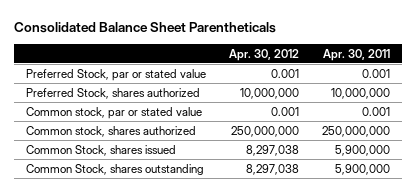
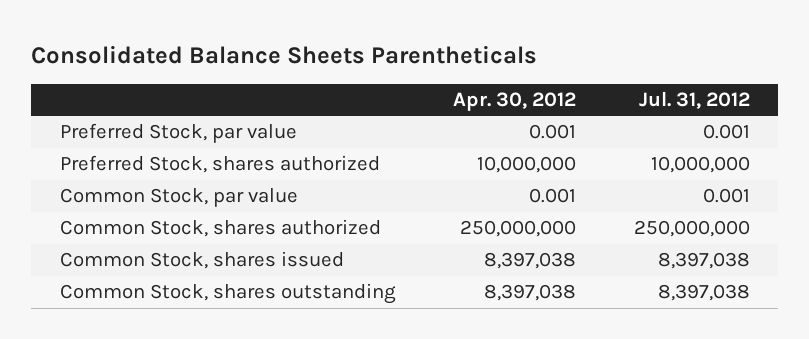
[14,22,277,34] Consolidated Balance Sheet Parentheticals -> [30,45,537,65] Consolidated Balance Sheets Parentheticals
[323,48,391,61] Apr. 30, 2011 -> none
none -> [638,91,750,110] Jul. 31, 2012
[26,68,207,81] Preferred Stock, par or stated value -> [59,123,297,144] Preferred Stock, par value
[26,106,203,119] Common stock, par or stated value -> [59,188,298,208] Common Stock, par value
[26,125,197,137] Common stock, shares authorized -> [59,219,381,238] Common Stock, shares authorized
[246,144,300,156] 8,297,038 -> [484,252,577,270] 8,397,038
[246,163,300,175] 8,297,038 -> [484,284,577,302] 8,397,038

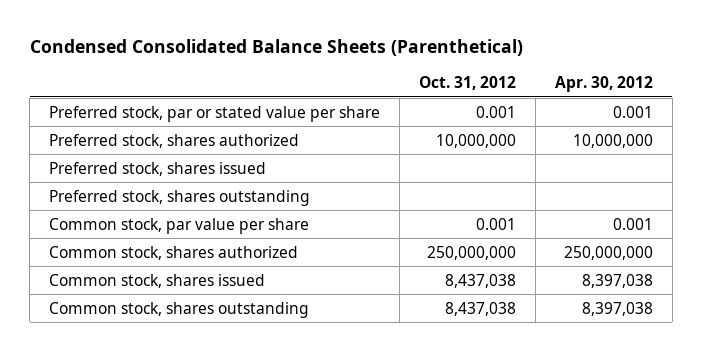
[30,45,537,65] Consolidated Balance Sheets Parentheticals -> [29,39,523,57] Condensed Consolidated Balance Sheets (Parenthetical)
[638,91,750,110] Jul. 31, 2012 -> none
none -> [418,76,516,91] Oct. 31, 2012
[59,123,297,144] Preferred Stock, par value -> [48,105,380,122] Preferred stock, par or stated value per share
[59,155,380,174] Preferred Stock, shares authorized -> [48,133,299,148] Preferred stock, shares authorized
none -> [48,161,266,176] Preferred stock, shares issued
none -> [48,189,310,206] Preferred stock, shares outstanding
[59,188,298,208] Common Stock, par value -> [48,217,309,234] Common stock, par value per share
[59,219,381,238] Common Stock, shares authorized -> [48,245,298,260] Common stock, shares authorized
[59,251,344,270] Common Stock, shares issued -> [48,273,265,288] Common stock, shares issued
[59,283,396,305] Common Stock, shares outstanding -> [48,301,309,318] Common stock, shares outstanding

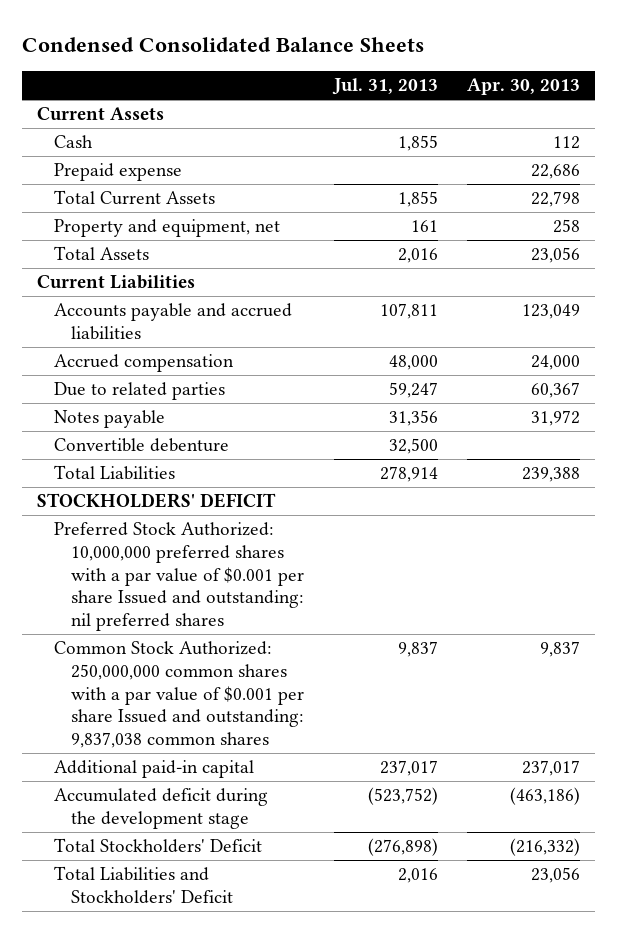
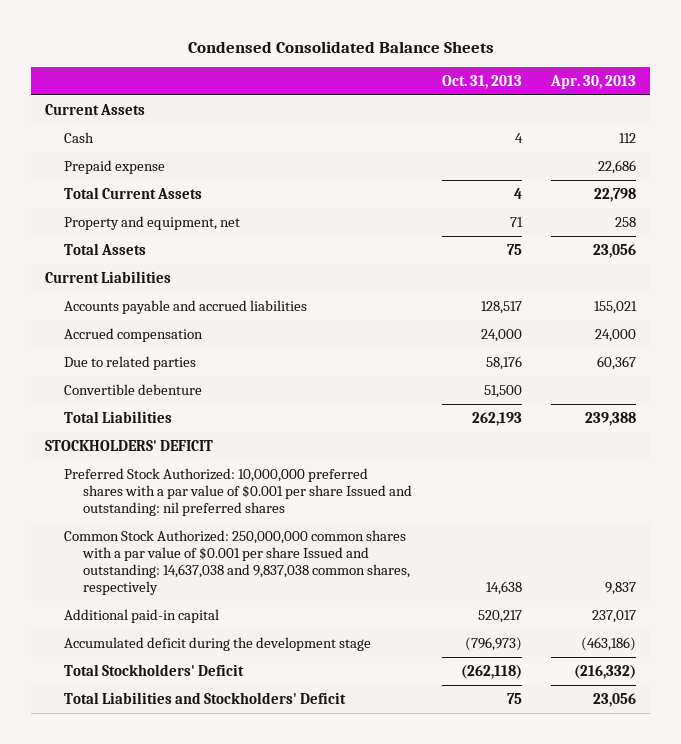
[331,78,438,96] Jul. 31, 2013 -> none
none -> [441,74,522,89] Oct. 31, 2013
[522,304,581,320] 123,049 -> [593,300,637,314] 155,021
[53,410,165,429] Notes payable -> none
[53,641,304,748] Common Stock Authorized: 250,000,000 common shares with a par value of $0.001 per share Issued and outstanding: 9,837,038 common shares -> [64,529,411,595] Common Stock Authorized: 250,000,000 common shares with a par value of $0.001 per share Issued and outstanding: 14,637,038 and 9,837,038 common shares, respectively

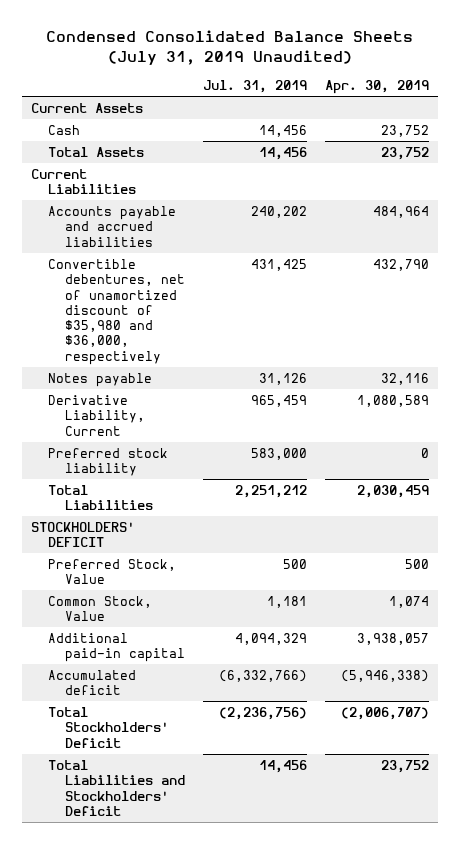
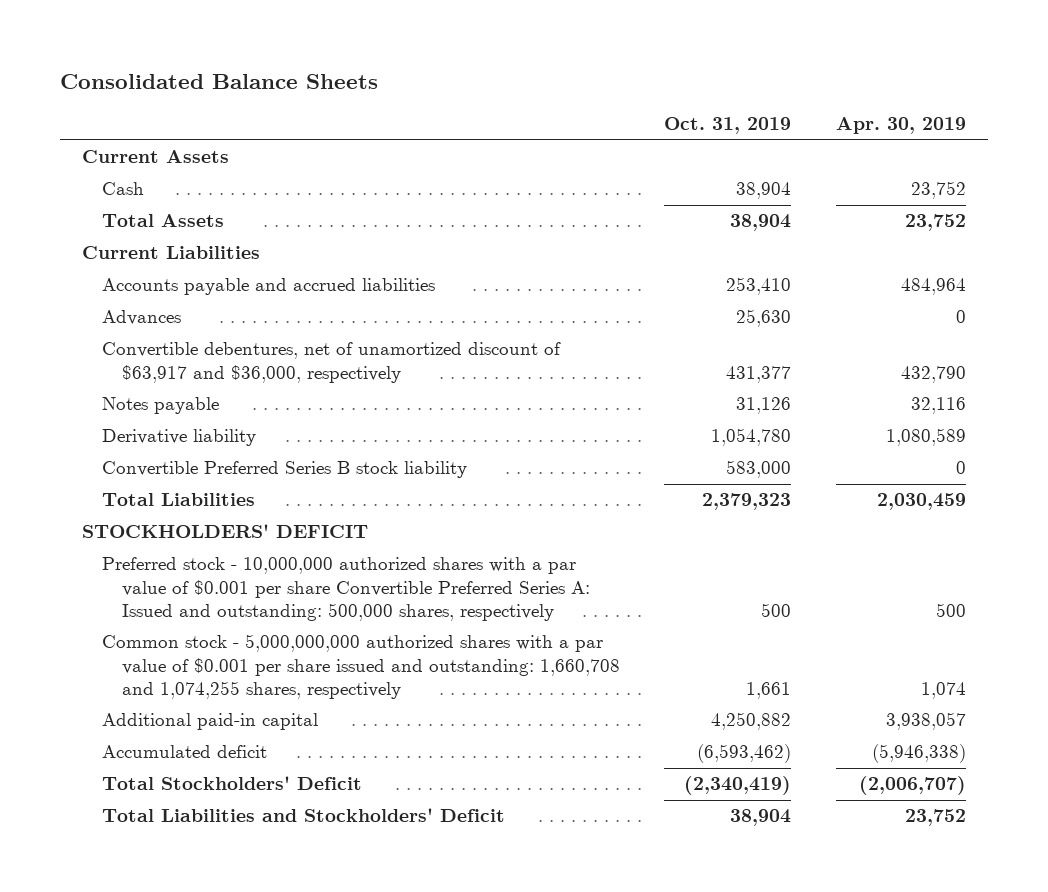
[46,29,414,65] Condensed Consolidated Balance Sheets (July 31, 2019 Unaudited) -> [60,73,379,89] Consolidated Balance Sheets
[203,80,308,94] Jul. 31, 2019 -> none
none -> [664,116,792,134] Oct. 31, 2019
none -> [102,310,182,326] Advances
[48,258,186,365] Convertible debentures, net of unamortized discount of $35,980 and $36,000, respectively -> [102,342,562,383] Convertible debentures, net of unamortized discount of $63,917 and $36,000, respectively
[48,394,146,436] Derivative Liability, Current -> [102,429,257,447] Derivative liability
[48,447,169,477] Preferred stock liability -> [102,461,468,479] Convertible Preferred Series B stock liability
[48,558,177,585] Preferred Stock, Value -> [102,557,590,621] Preferred stock - 10,000,000 authorized shares with a par value of $0.001 per share Convertible Preferred Series A: Issued and outstanding: 500,000 shares, respectively
[48,595,153,622] Common Stock, Value -> [102,634,620,699] Common stock - 5,000,000,000 authorized shares with a par value of $0.001 per share issued and outstanding: 1,660,708 and 1,074,255 shares, respectively

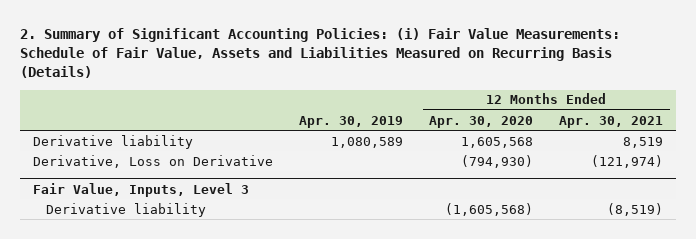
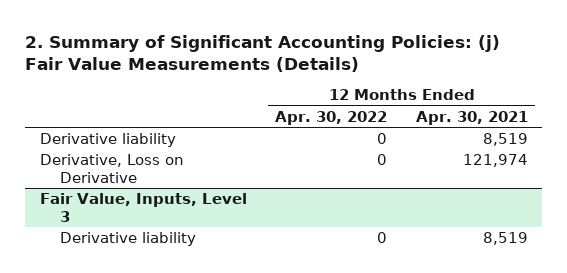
[19,28,620,79] 2. Summary of Significant Accounting Policies: (i) Fair Value Measurements: Schedule of Fair Value, Assets and Liabilities Measured on Recurring Basis (Details) -> [25,34,501,72] 2. Summary of Significant Accounting Policies: (j) Fair Value Measurements (Details)
[298,115,403,128] Apr. 30, 2019 -> none
[429,115,534,128] Apr. 30, 2020 -> none
none -> [275,110,388,125] Apr. 30, 2022
[591,154,664,168] (121,974) -> [462,153,528,167] 121,974
[607,202,664,216] (8,519) -> [482,231,528,245] 8,519

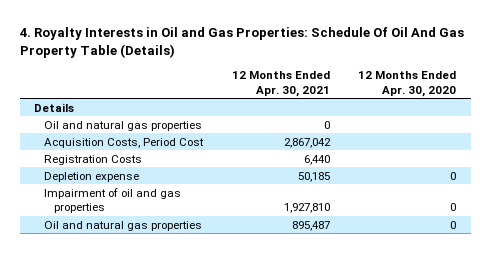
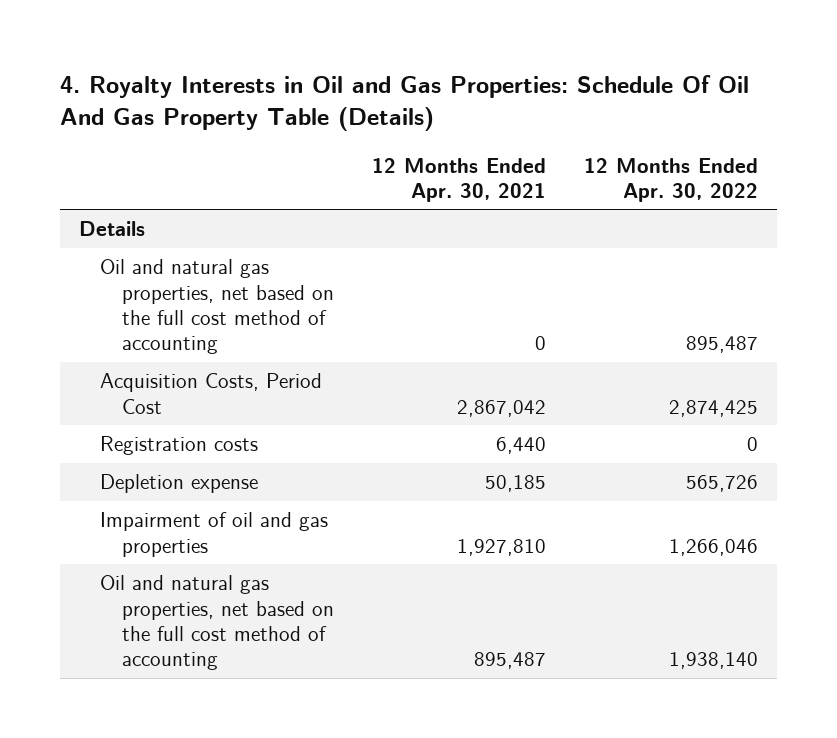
[358,71,457,97] 12 Months Ended Apr. 30, 2020 -> none
none -> [584,157,759,203] 12 Months Ended Apr. 30, 2022
[44,120,203,131] Oil and natural gas properties -> [100,259,334,355] Oil and natural gas properties, net based on the full cost method of accounting
[44,154,143,165] Registration Costs -> [100,436,259,456] Registration costs
[44,220,203,231] Oil and natural gas properties -> [100,575,334,671] Oil and natural gas properties, net based on the full cost method of accounting

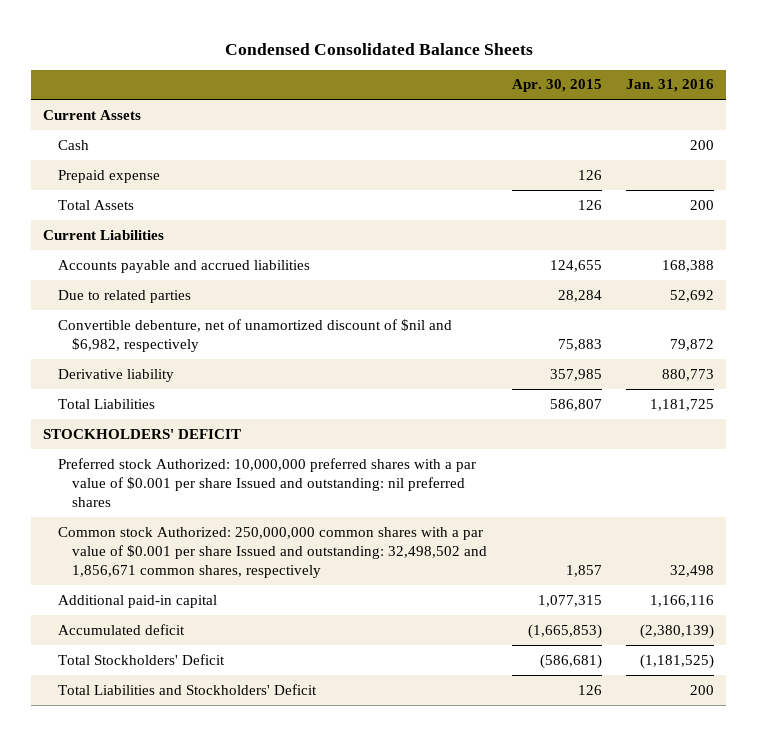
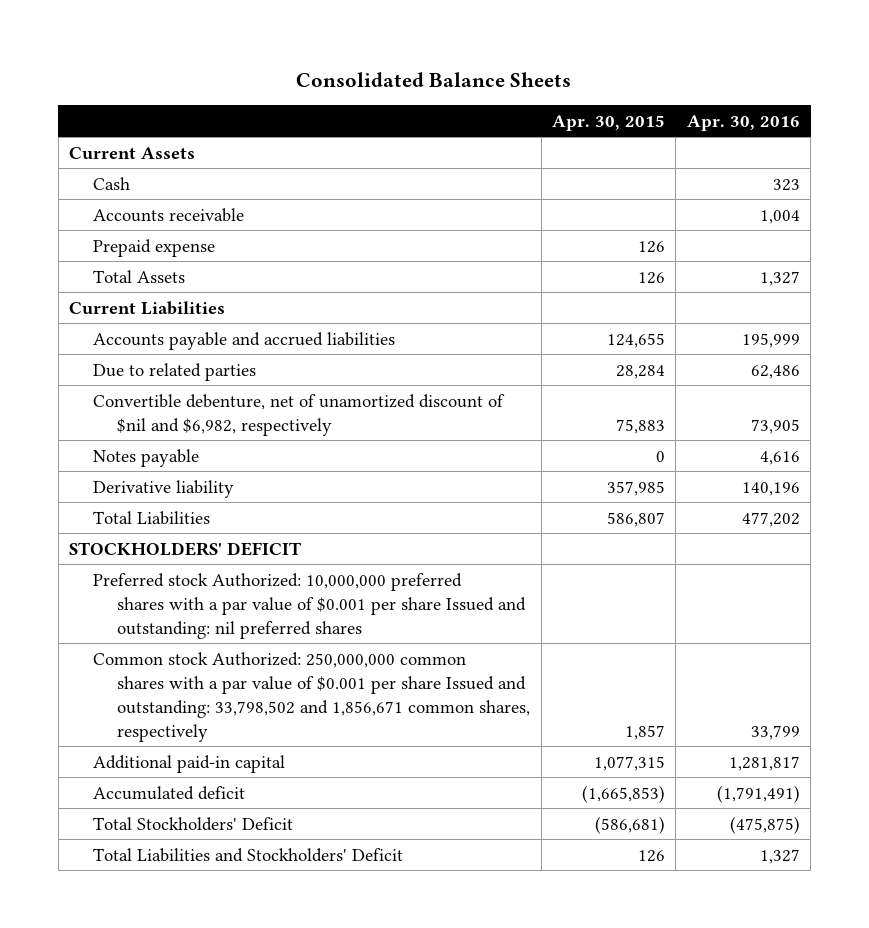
[224,42,533,55] Condensed Consolidated Balance Sheets -> [296,71,572,87] Consolidated Balance Sheets
[625,79,714,93] Jan. 31, 2016 -> none
none -> [686,114,800,131] Apr. 30, 2016
none -> [93,207,245,222] Accounts receivable
none -> [93,448,200,467] Notes payable
[57,526,488,579] Common stock Authorized: 250,000,000 common shares with a par value of $0.001 per share Issued and outstanding: 32,498,502 and 1,856,671 common shares, respectively -> [93,651,531,742] Common stock Authorized: 250,000,000 common shares with a par value of $0.001 per share Issued and outstanding: 33,798,502 and 1,856,671 common shares, respectively

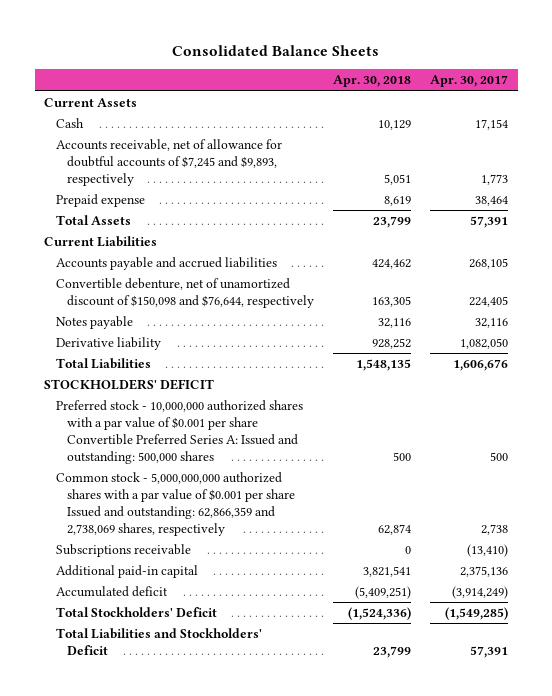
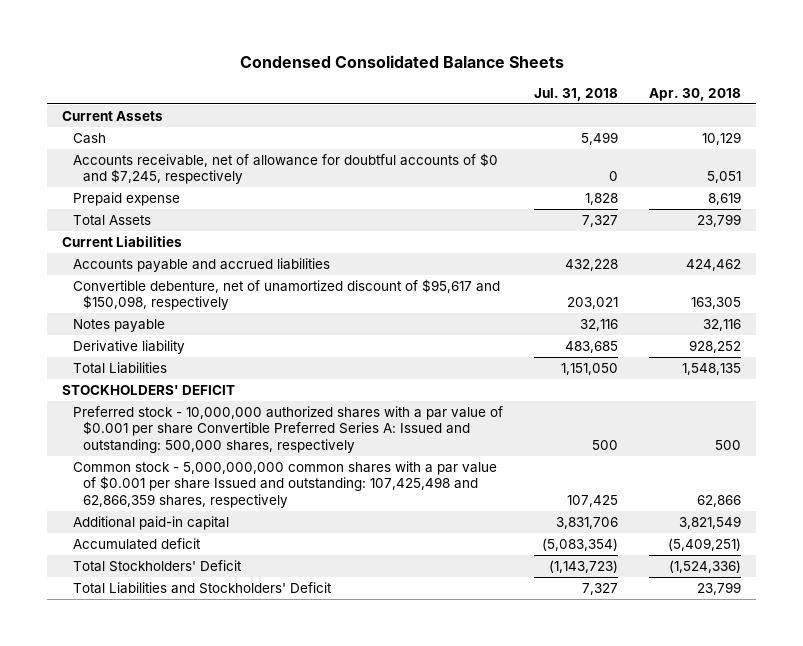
[172,44,380,56] Consolidated Balance Sheets -> [239,55,564,69] Condensed Consolidated Balance Sheets
[430,75,509,88] Apr. 30, 2017 -> none
none -> [533,87,618,101] Jul. 31, 2018
[55,139,282,186] Accounts receivable, net of allowance for doubtful accounts of $7,245 and $9,893, respectively -> [72,153,498,185] Accounts receivable, net of allowance for doubtful accounts of $0 and $7,245, respectively
[55,278,315,308] Convertible debenture, net of unamortized discount of $150,098 and $76,644, respectively -> [72,279,500,311] Convertible debenture, net of unamortized discount of $95,617 and $150,098, respectively
[55,544,191,558] Subscriptions receivable -> none
[55,400,303,464] Preferred stock - 10,000,000 authorized shares with a par value of $0.001 per share Convertible Preferred Series A: Issued and outstanding: 500,000 shares -> [72,406,503,453] Preferred stock - 10,000,000 authorized shares with a par value of $0.001 per share Convertible Preferred Series A: Issued and outstanding: 500,000 shares, respectively
[55,472,296,536] Common stock - 5,000,000,000 authorized shares with a par value of $0.001 per share Issued and outstanding: 62,866,359 and 2,738,069 shares, respectively -> [72,461,497,508] Common stock - 5,000,000,000 common shares with a par value of $0.001 per share Issued and outstanding: 107,425,498 and 62,866,359 shares, respectively
[378,523,412,535] 62,874 -> [696,494,741,507] 62,866
[363,566,412,578] 3,821,541 -> [678,516,741,530] 3,821,549

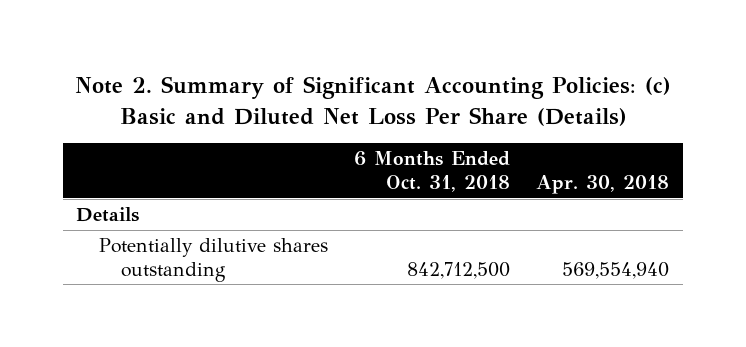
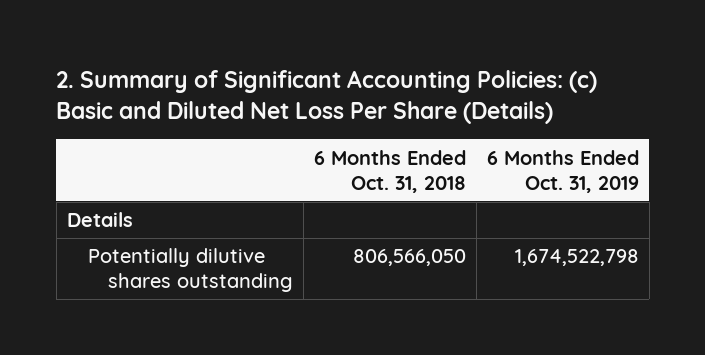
[74,76,671,126] Note 2. Summary of Significant Accounting Policies: (c) Basic and Diluted Net Loss Per Share (Details) -> [56,69,598,125] 2. Summary of Significant Accounting Policies: (c) Basic and Diluted Net Loss Per Share (Details)
[536,174,670,194] Apr. 30, 2018 -> none
none -> [486,149,639,193] 6 Months Ended Oct. 31, 2019
[406,261,510,279] 842,712,500 -> [353,249,467,267] 806,566,050

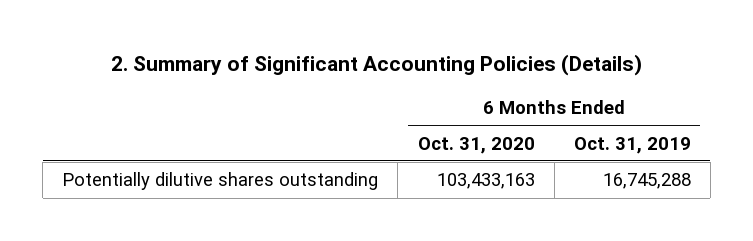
[56,69,598,125] 2. Summary of Significant Accounting Policies: (c) Basic and Diluted Net Loss Per Share (Details) -> [110,54,642,77] 2. Summary of Significant Accounting Policies (Details)
[314,149,467,193] 6 Months Ended Oct. 31, 2018 -> none
none -> [417,136,535,154] Oct. 31, 2020
[66,212,133,228] Details -> none
[514,249,639,267] 1,674,522,798 -> [602,173,691,190] 16,745,288

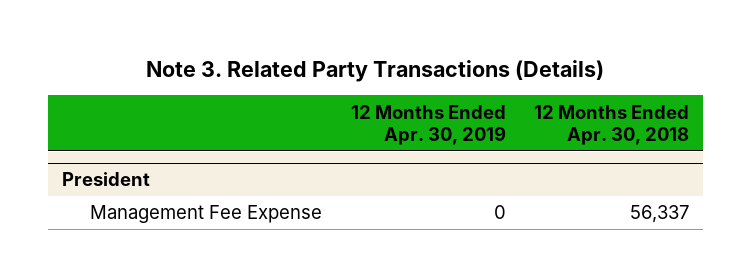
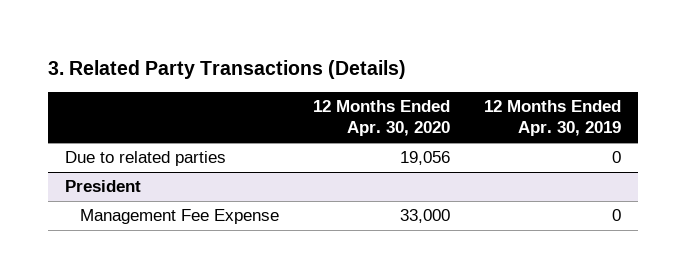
[146,59,605,82] Note 3. Related Party Transactions (Details) -> [48,59,407,79] 3. Related Party Transactions (Details)
[533,104,689,145] 12 Months Ended Apr. 30, 2018 -> none
none -> [313,100,451,137] 12 Months Ended Apr. 30, 2020
none -> [65,151,227,167] Due to related parties

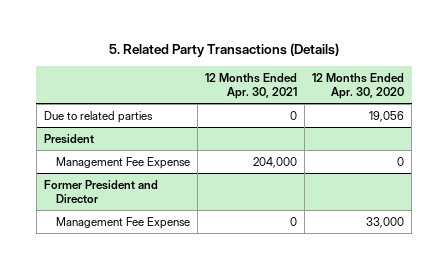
[48,59,407,79] 3. Related Party Transactions (Details) -> [109,43,340,58] 5. Related Party Transactions (Details)
[483,100,621,137] 12 Months Ended Apr. 30, 2019 -> none
none -> [205,72,298,100] 12 Months Ended Apr. 30, 2021
none -> [55,156,190,169] Management Fee Expense
none -> [44,179,159,204] Former President and Director

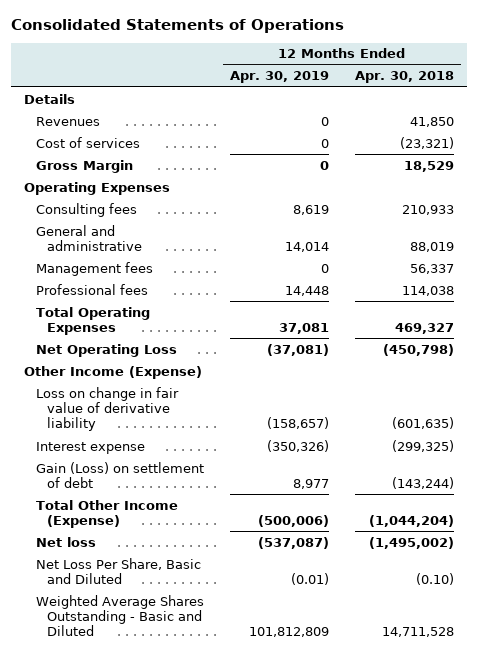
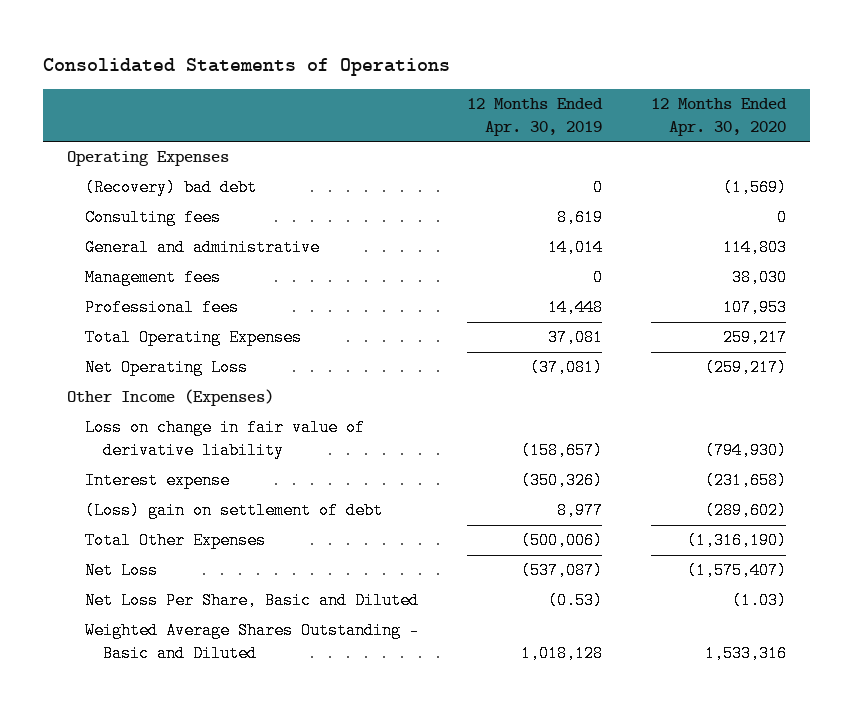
[355,71,455,84] Apr. 30, 2018 -> none
none -> [650,98,787,136] 12 Months Ended Apr. 30, 2020
[23,93,75,104] Details -> none
[35,116,100,126] Revenues -> none
[35,136,140,148] Cost of services -> none
[35,159,133,173] Gross Margin -> none
none -> [84,179,257,197] (Recovery) bad debt
[23,365,202,379] Other Income (Expense) -> [67,389,275,407] Other Income (Expenses)
[35,461,204,488] Gain (Loss) on settlement of debt -> [84,502,383,520] (Loss) gain on settlement of debt
[35,499,178,528] Total Other Income (Expense) -> [84,532,266,550] Total Other Expenses
[35,536,96,547] Net loss -> [84,562,158,580] Net Loss
[290,572,329,585] (0.01) -> [547,592,603,610] (0.53)
[248,627,329,638] 101,812,809 -> [520,645,603,663] 1,018,128

